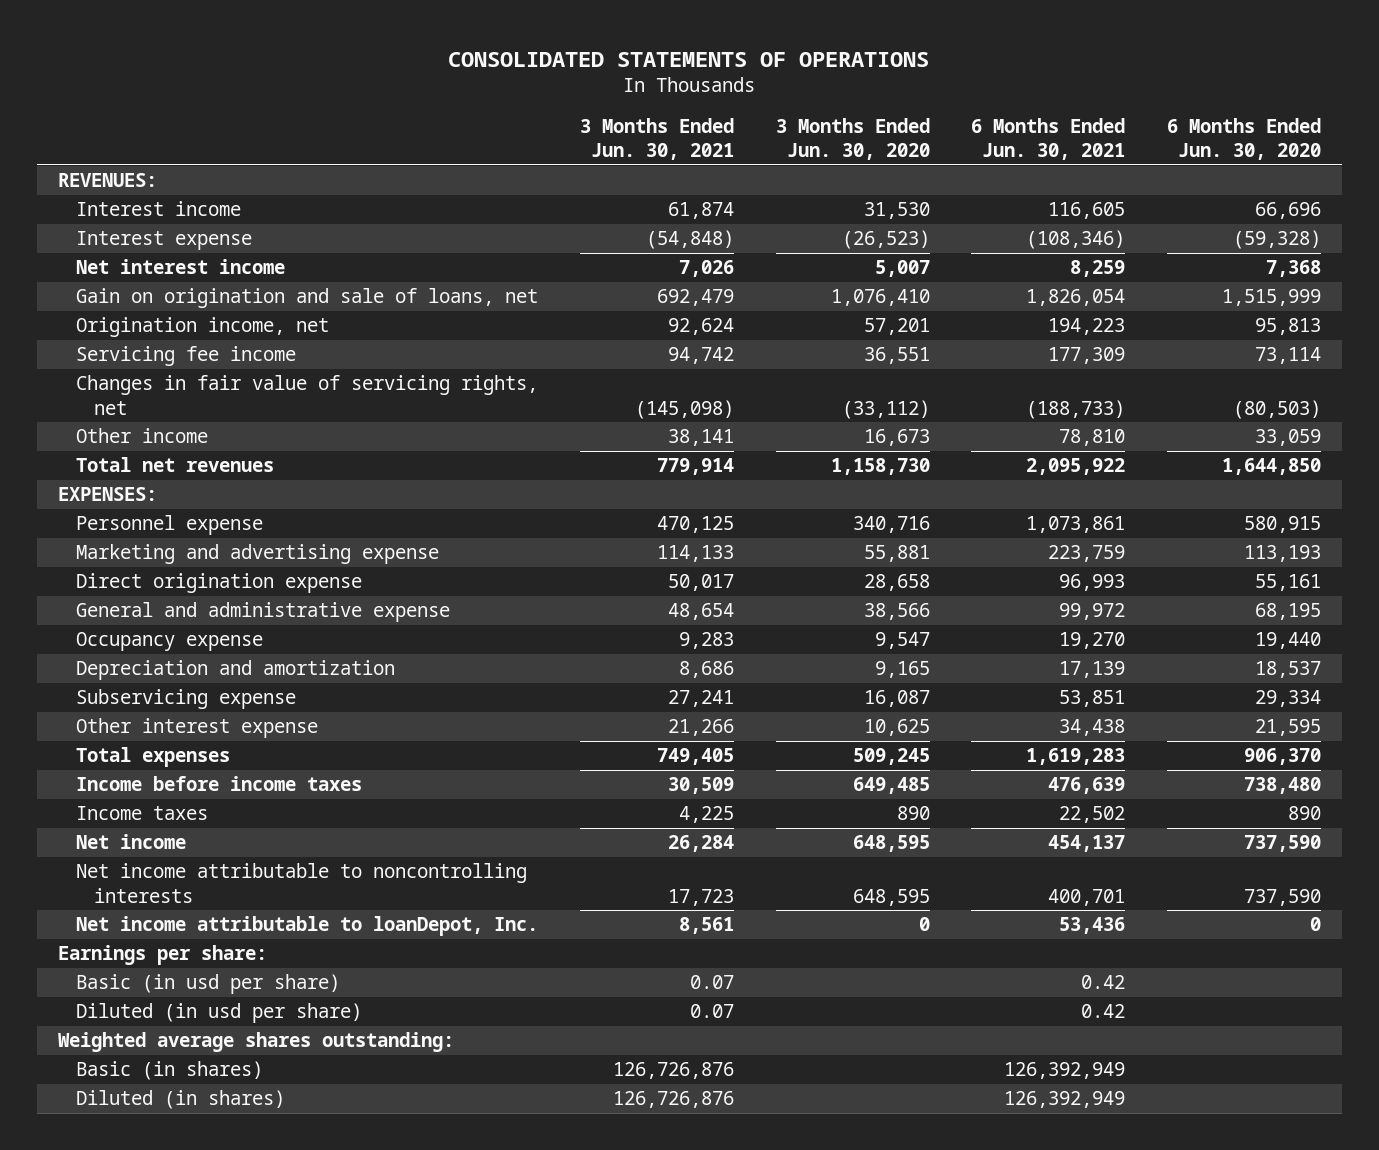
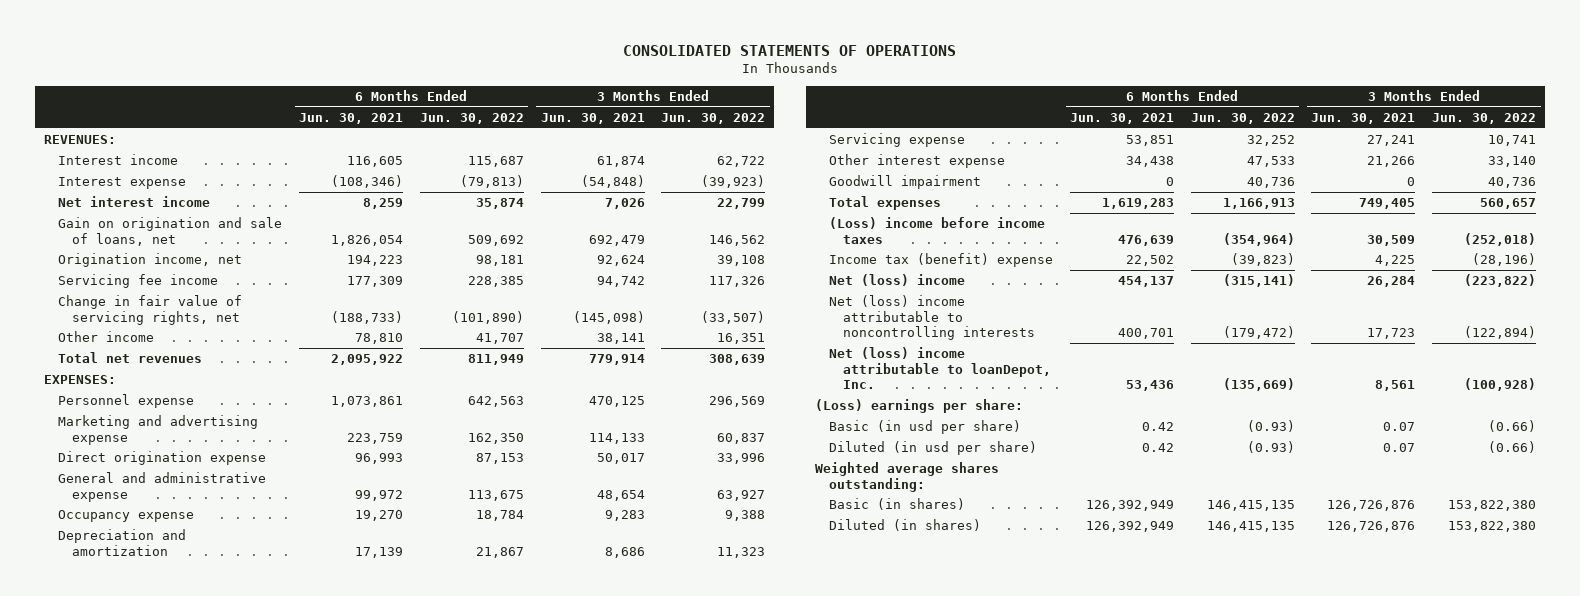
[775,118,930,161] 3 Months Ended Jun. 30, 2020 -> none
[1166,118,1321,161] 6 Months Ended Jun. 30, 2020 -> none
none -> [419,112,524,124] Jun. 30, 2022
none -> [661,112,766,124] Jun. 30, 2022
[76,375,539,415] Changes in fair value of servicing rights, net -> [58,295,243,325] Change in fair value of servicing rights, net
[76,689,297,710] Subservicing expense -> [828,133,965,148] Servicing expense
none -> [828,175,981,190] Goodwill impairment
[76,776,363,792] Income before income taxes -> [828,217,1045,244] (Loss) income before income taxes
[76,806,209,821] Income taxes -> [828,253,1053,268] Income tax (benefit) expense
[76,834,187,850] Net income -> [828,274,965,287] Net (loss) income
[76,863,528,903] Net income attributable to noncontrolling interests -> [828,295,1036,341] Net (loss) income attributable to noncontrolling interests
[76,916,539,937] Net income attributable to loanDepot, Inc. -> [828,347,1052,390] Net (loss) income attributable to loanDepot, Inc.
[57,945,267,966] Earnings per share: -> [814,399,1023,414] (Loss) earnings per share:

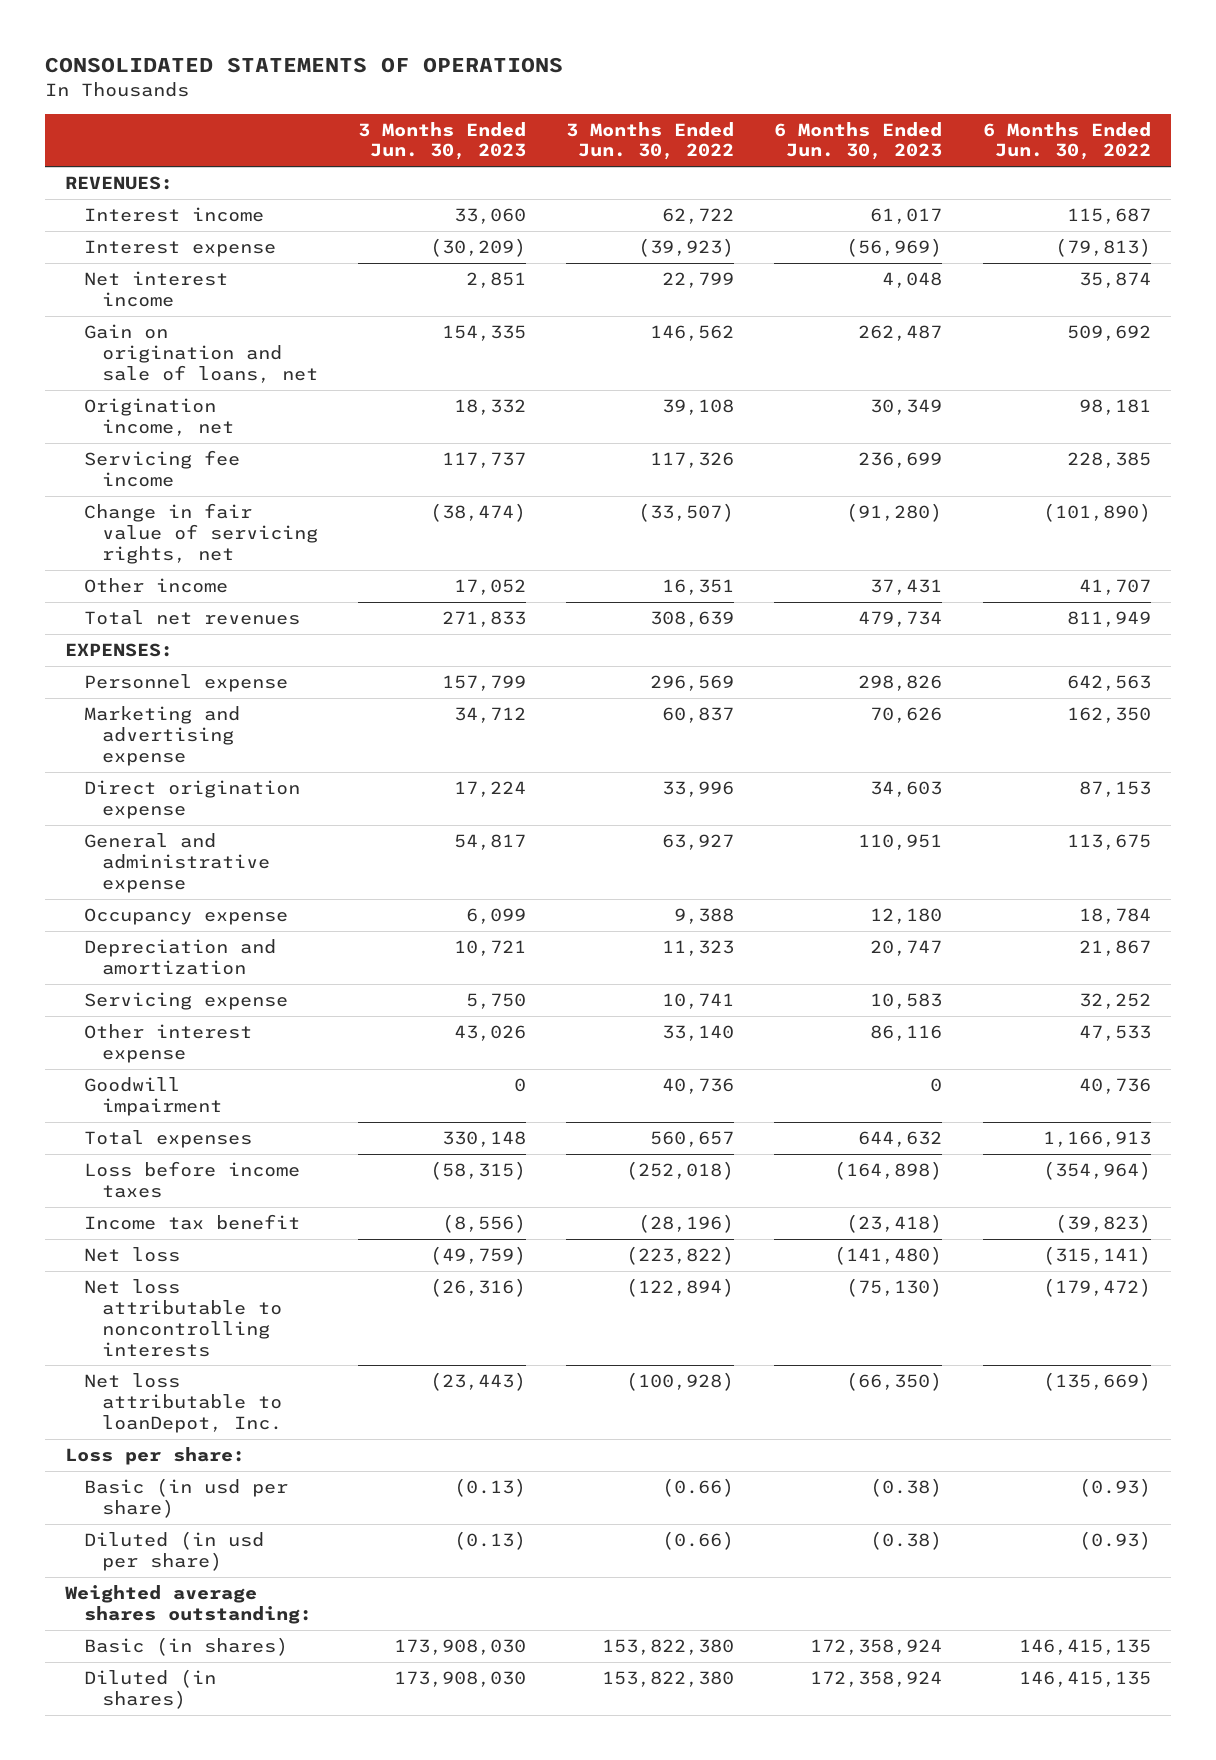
[298,112,403,124] Jun. 30, 2021 -> none
[540,112,645,124] Jun. 30, 2021 -> none
none -> [358,121,527,161] 3 Months Ended Jun. 30, 2023
none -> [774,121,943,161] 6 Months Ended Jun. 30, 2023
[828,217,1045,244] (Loss) income before income taxes -> [83,1161,300,1198] Loss before income taxes
[828,253,1053,268] Income tax (benefit) expense -> [83,1214,300,1231] Income tax benefit
[828,274,965,287] Net (loss) income -> [83,1247,180,1263] Net loss
[828,295,1036,341] Net (loss) income attributable to noncontrolling interests -> [83,1279,283,1357] Net loss attributable to noncontrolling interests
[828,347,1052,390] Net (loss) income attributable to loanDepot, Inc. -> [83,1373,283,1433] Net loss attributable to loanDepot, Inc.
[814,399,1023,414] (Loss) earnings per share: -> [65,1447,246,1466] Loss per share:

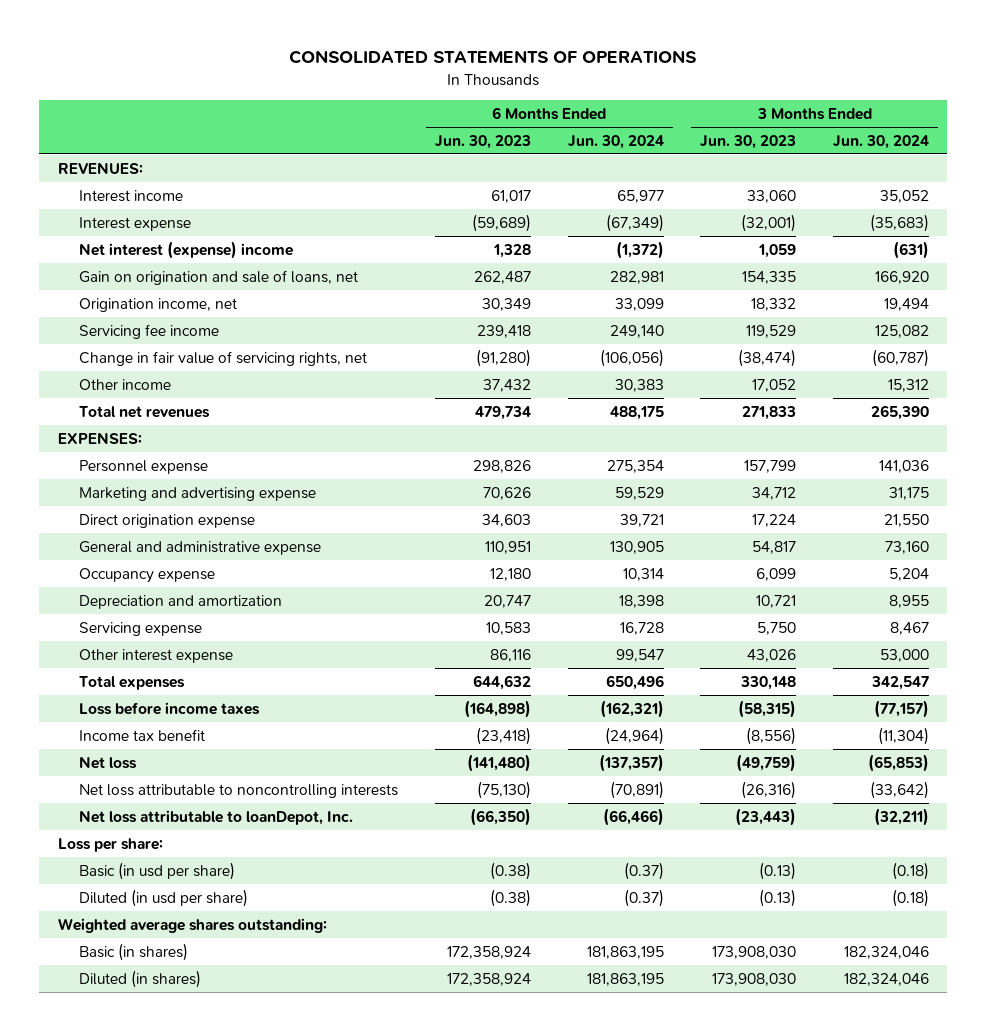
[566,121,735,161] 3 Months Ended Jun. 30, 2022 -> none
[982,121,1151,161] 6 Months Ended Jun. 30, 2022 -> none
none -> [567,134,664,149] Jun. 30, 2024
none -> [832,134,929,149] Jun. 30, 2024
[430,238,527,258] (30,209) -> [741,213,797,232] (32,001)
[846,238,943,258] (56,969) -> [471,213,531,232] (59,689)
[83,271,228,307] Net interest income -> [79,240,294,259] Net interest (expense) income
[466,272,527,289] 2,851 -> [758,243,797,258] 1,059
[882,272,943,289] 4,048 -> [492,243,531,258] 1,328
[442,452,527,469] 117,737 -> [746,324,797,338] 119,529
[858,452,943,469] 236,699 -> [476,324,531,338] 239,418
[870,579,943,596] 37,431 -> [482,378,531,392] 37,432
[83,1077,223,1116] Goodwill impairment -> none

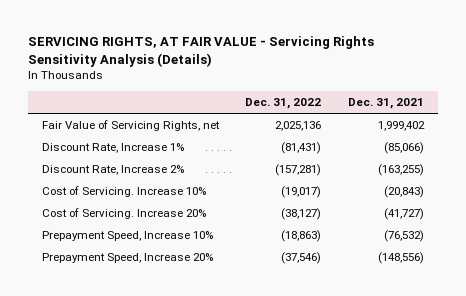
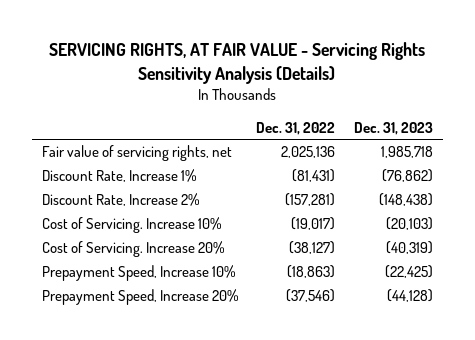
[348,98,425,110] Dec. 31, 2021 -> none
none -> [354,121,434,135] Dec. 31, 2023
[41,120,220,132] Fair Value of Servicing Rights, net -> [41,145,232,162] Fair value of servicing rights, net

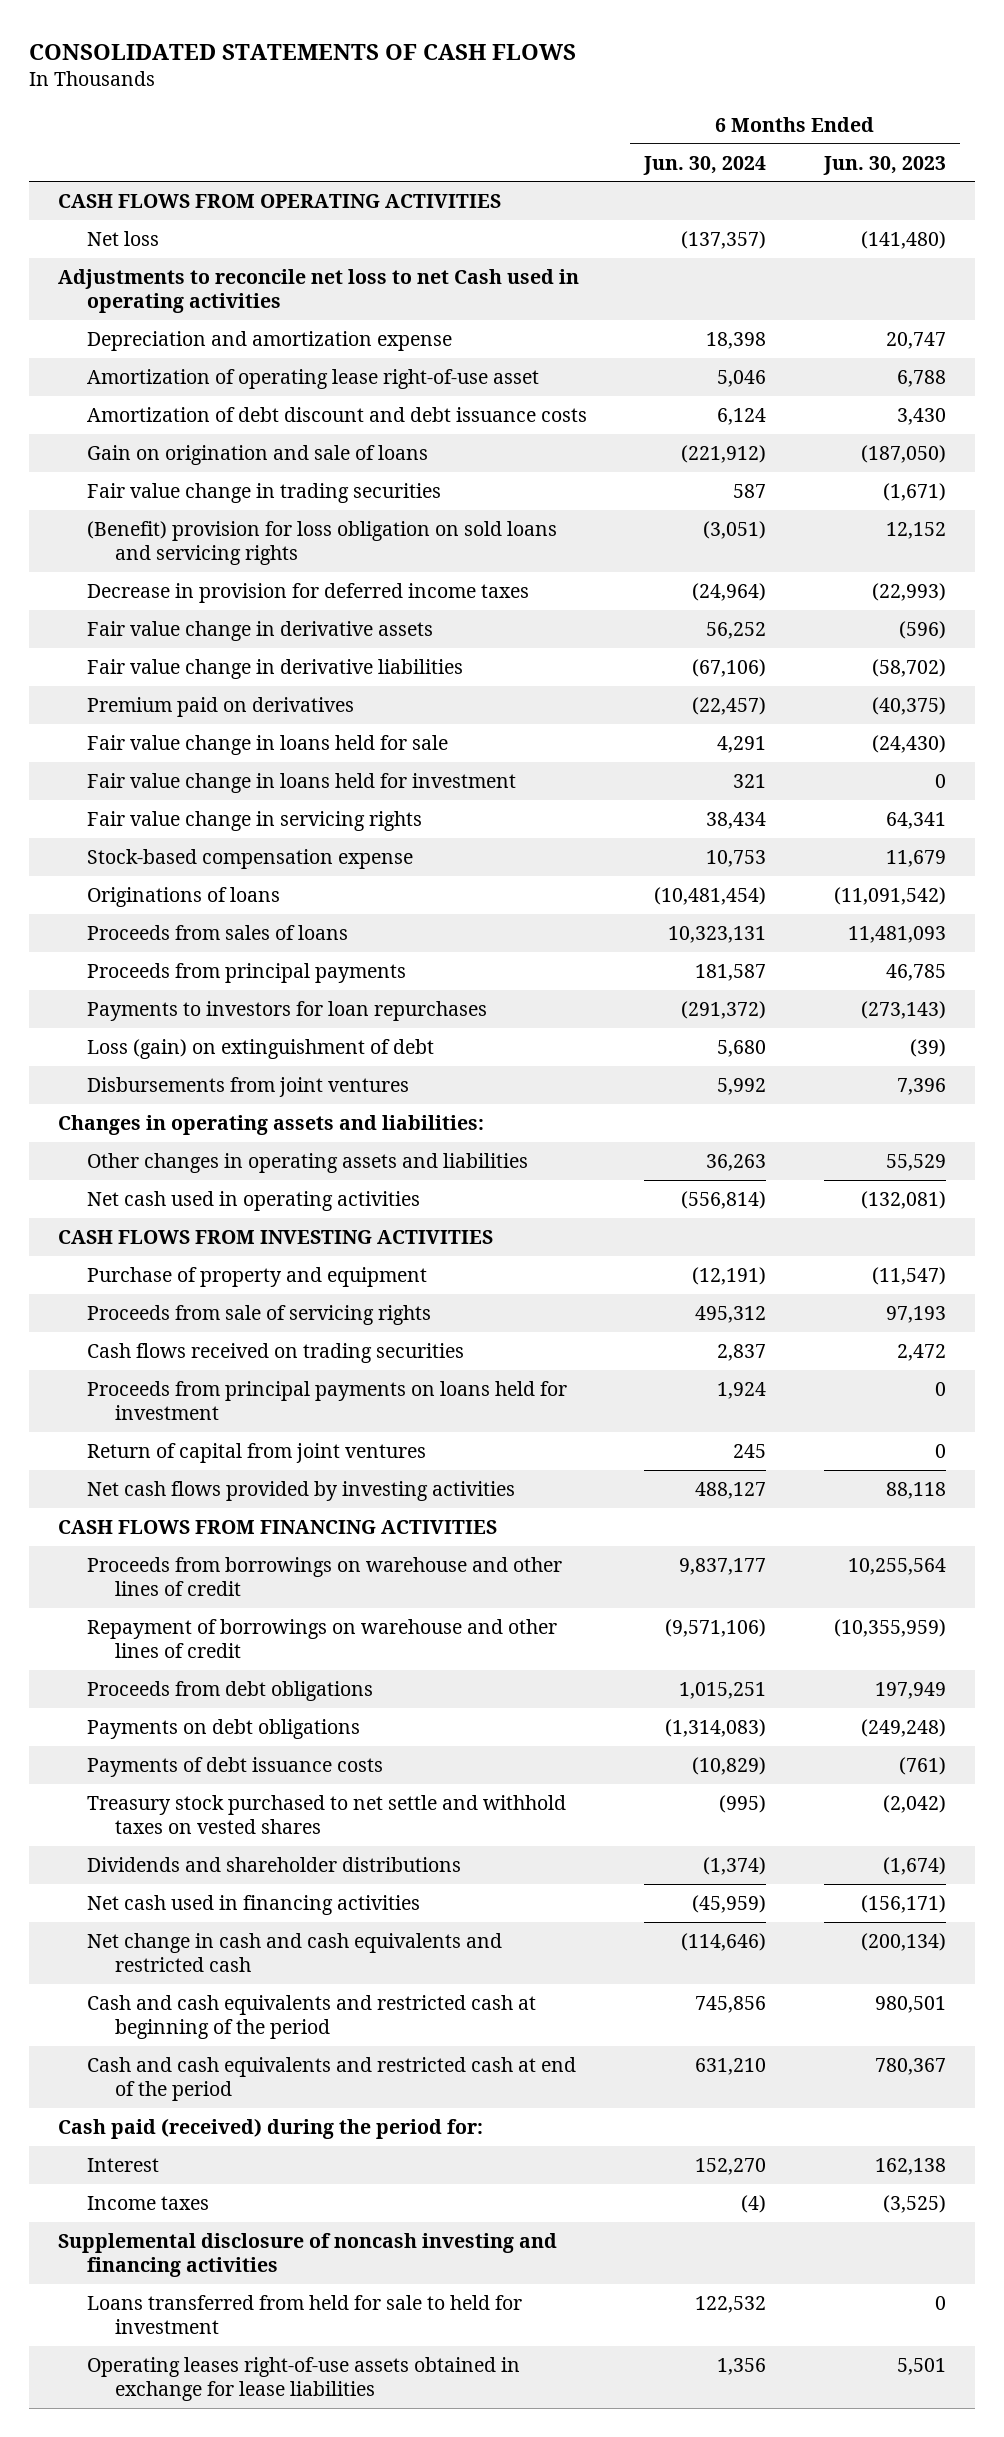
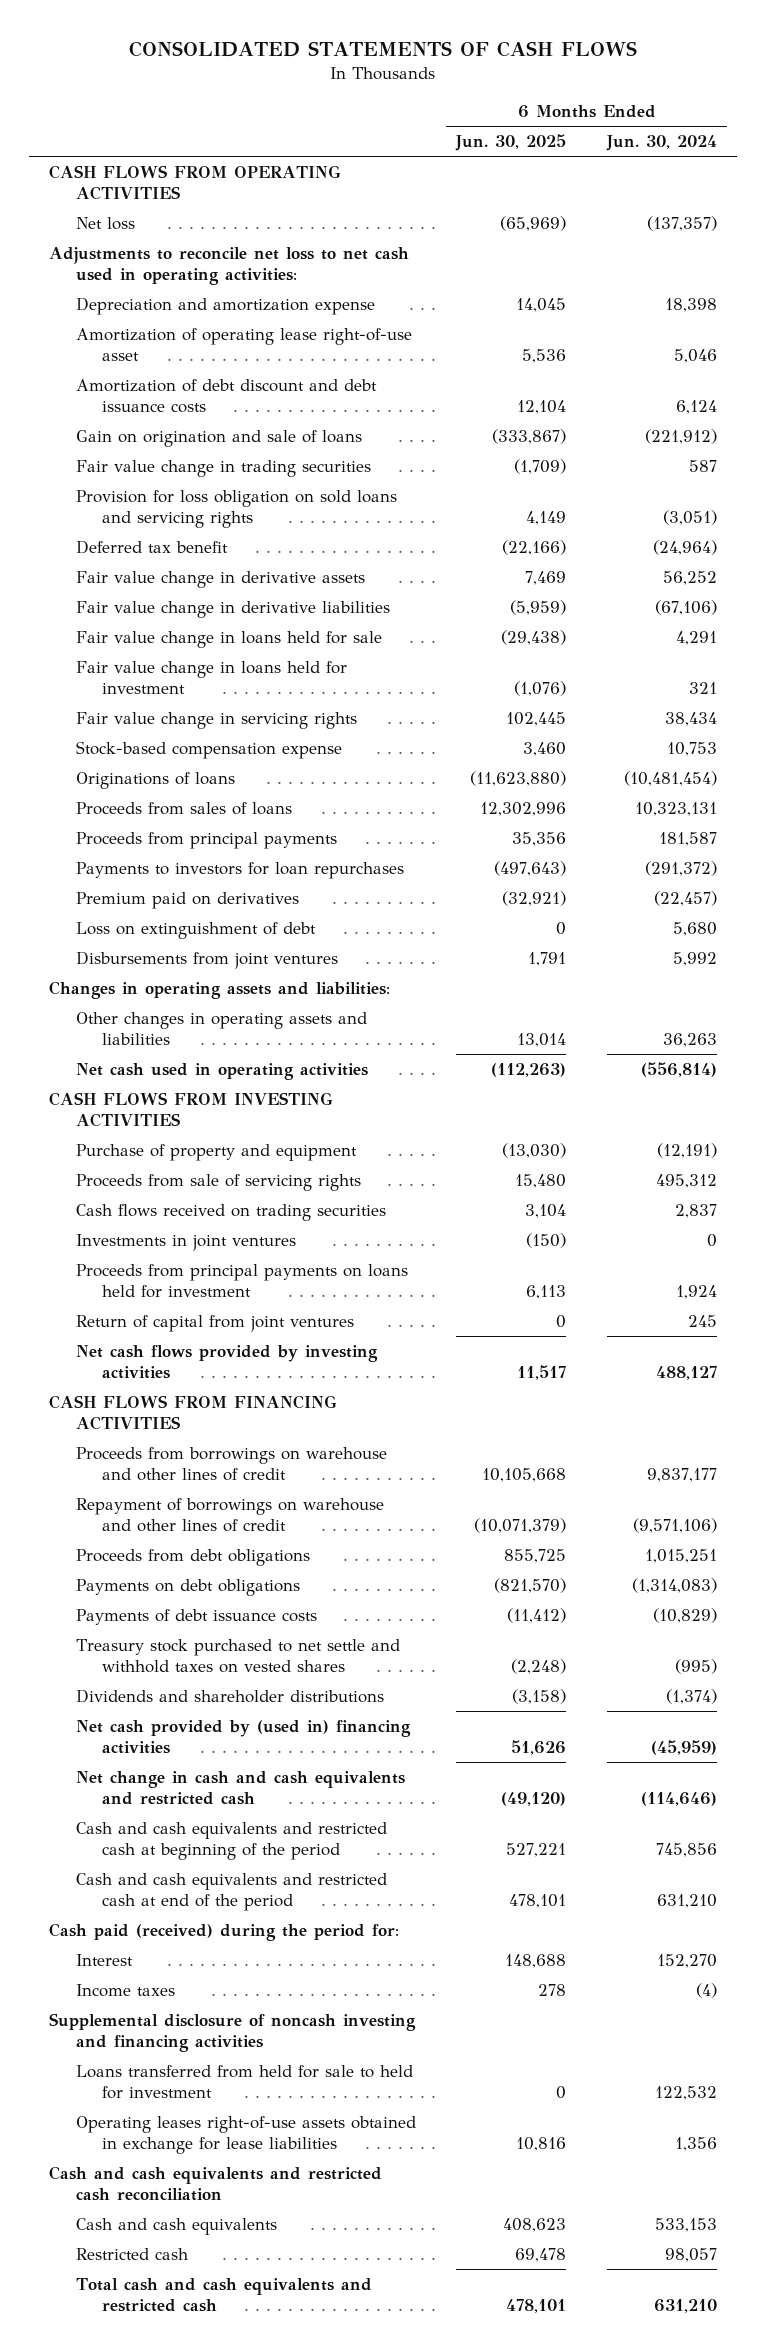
[823,155,947,175] Jun. 30, 2023 -> none
none -> [455,134,567,152] Jun. 30, 2025
[58,268,580,314] Adjustments to reconcile net loss to net Cash used in operating activities -> [49,246,410,285] Adjustments to reconcile net loss to net cash used in operating activities:
[86,520,557,566] (Benefit) provision for loss obligation on sold loans and servicing rights -> [75,489,397,528] Provision for loss obligation on sold loans and servicing rights
[86,582,529,603] Decrease in provision for deferred income taxes -> [75,539,228,554] Deferred tax benefit
[86,696,354,717] Premium paid on derivatives -> [75,891,299,909] Premium paid on derivatives
[86,1038,434,1059] Loss (gain) on extinguishment of debt -> [75,921,316,939] Loss on extinguishment of debt
none -> [75,1233,296,1251] Investments in joint ventures
[86,1894,420,1915] Net cash used in financing activities -> [75,1719,411,1754] Net cash provided by (used in) financing activities
none -> [49,2165,383,2201] Cash and cash equivalents and restricted cash reconciliation
none -> [75,2217,277,2235] Cash and cash equivalents
none -> [75,2247,188,2260] Restricted cash
none -> [75,2277,372,2312] Total cash and cash equivalents and restricted cash

